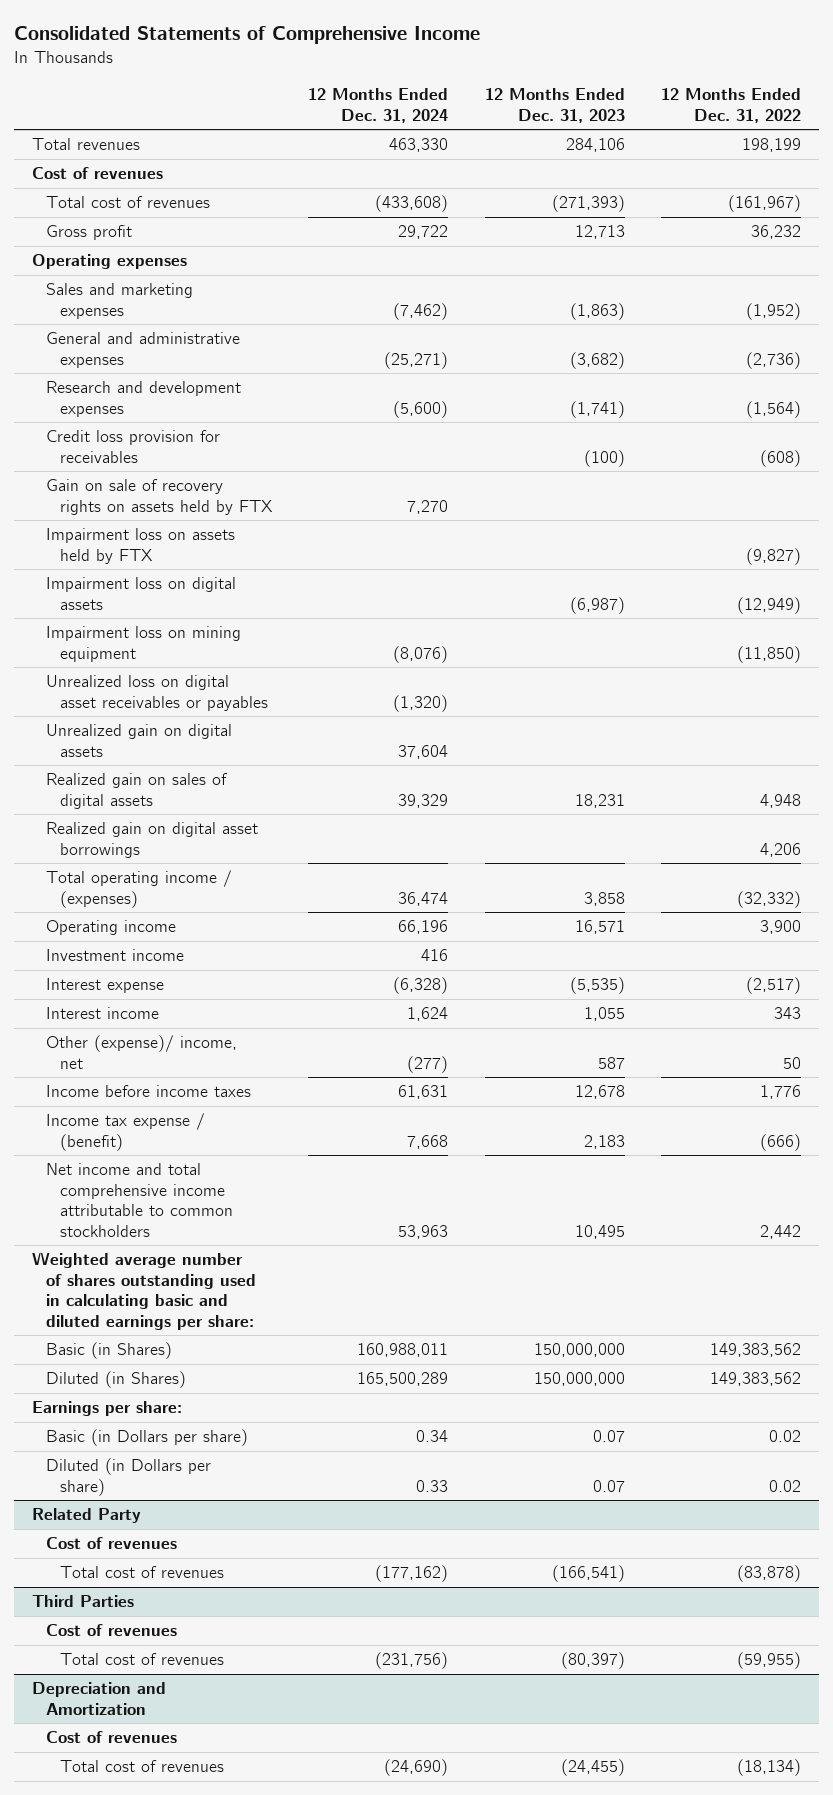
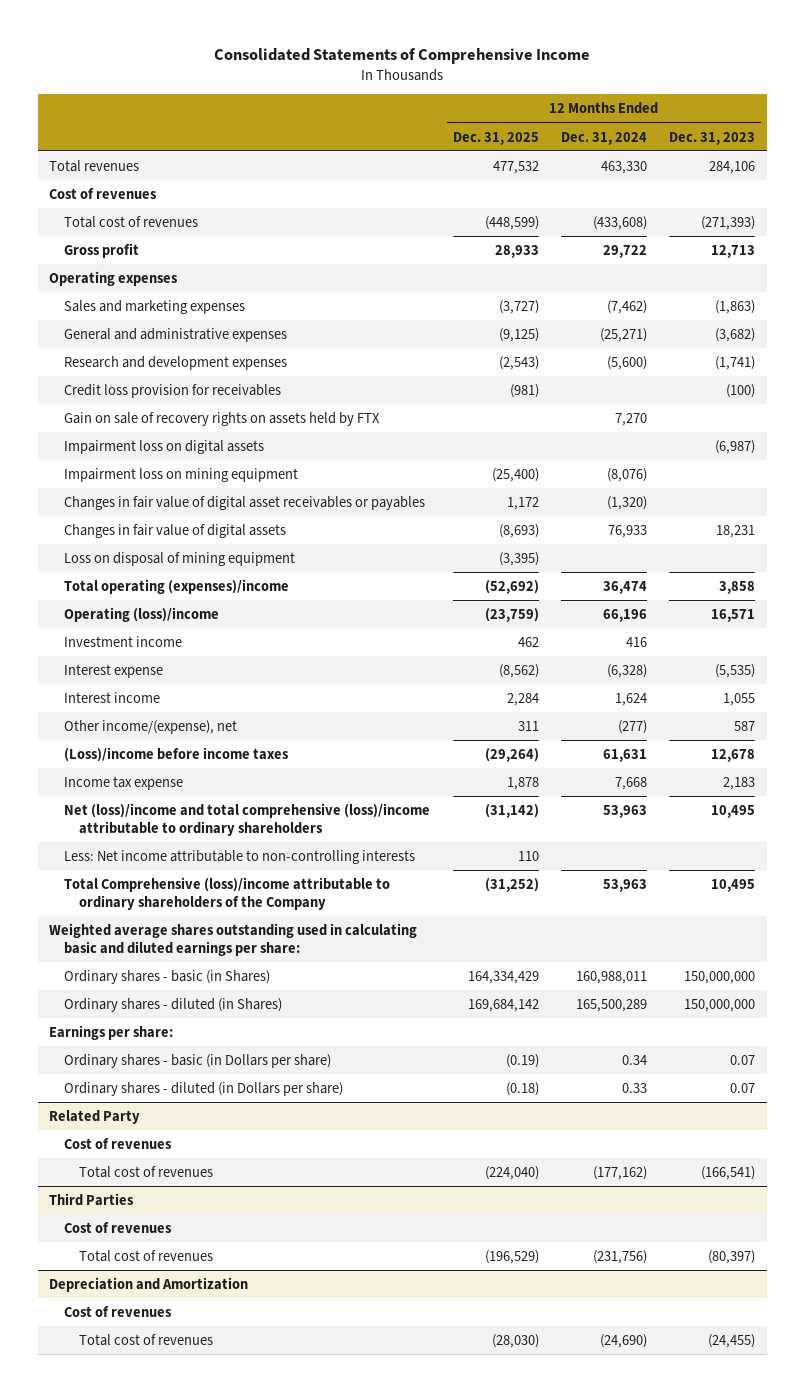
[660,88,801,123] 12 Months Ended Dec. 31, 2022 -> none
none -> [452,131,539,145] Dec. 31, 2025
[46,528,236,564] Impairment loss on assets held by FTX -> none
[46,724,233,757] Unrealized gain on digital assets -> none
[46,773,229,809] Realized gain on sales of digital assets -> none
[46,822,259,858] Realized gain on digital asset borrowings -> none
[46,675,269,711] Unrealized loss on digital asset receivables or payables -> [64,495,426,510] Changes in fair value of digital asset receivables or payables
none -> [64,523,287,538] Changes in fair value of digital assets
none -> [64,551,296,566] Loss on disposal of mining equipment
[46,870,233,908] Total operating income / (expenses) -> [64,578,290,594] Total operating (expenses)/income
[46,920,177,936] Operating income -> [64,606,220,622] Operating (loss)/income
[46,1035,238,1069] Other (expense)/ income, net -> [64,719,238,734] Other income/(expense), net
[46,1085,252,1098] Income before income taxes -> [64,746,290,762] (Loss)/income before income taxes
[46,1113,206,1151] Income tax expense / (benefit) -> [64,775,184,790] Income tax expense
none -> [64,802,431,837] Net (loss)/income and total comprehensive (loss)/income attributable to ordinary shareholders
none -> [64,849,416,864] Less: Net income attributable to non-controlling interests
[46,1163,234,1237] Net income and total comprehensive income attributable to common stockholders -> [64,876,391,911] Total Comprehensive (loss)/income attributable to ordinary shareholders of the Company
[31,1252,257,1330] Weighted average number of shares outstanding used in calculating basic and diluted earnings per share: -> [49,922,418,957] Weighted average shares outstanding used in calculating basic and diluted earnings per share:
[46,1342,173,1360] Basic (in Shares) -> [64,969,271,984] Ordinary shares - basic (in Shares)
[46,1371,187,1389] Diluted (in Shares) -> [64,997,283,1012] Ordinary shares - diluted (in Shares)
[46,1429,249,1447] Basic (in Dollars per share) -> [64,1053,332,1068] Ordinary shares - basic (in Dollars per share)
[46,1458,212,1496] Diluted (in Dollars per share) -> [64,1081,344,1096] Ordinary shares - diluted (in Dollars per share)

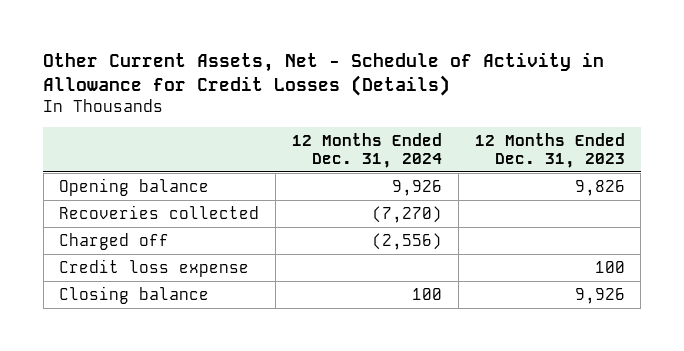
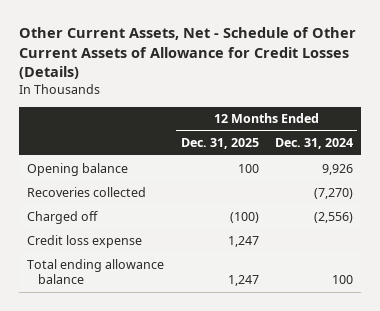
[43,51,605,96] Other Current Assets, Net - Schedule of Activity in Allowance for Credit Losses (Details) -> [18,27,356,80] Other Current Assets, Net - Schedule of Other Current Assets of Allowance for Credit Losses (Details)
[474,132,625,168] 12 Months Ended Dec. 31, 2023 -> none
none -> [180,138,259,150] Dec. 31, 2025
[59,285,210,304] Closing balance -> [27,258,165,284] Total ending allowance balance

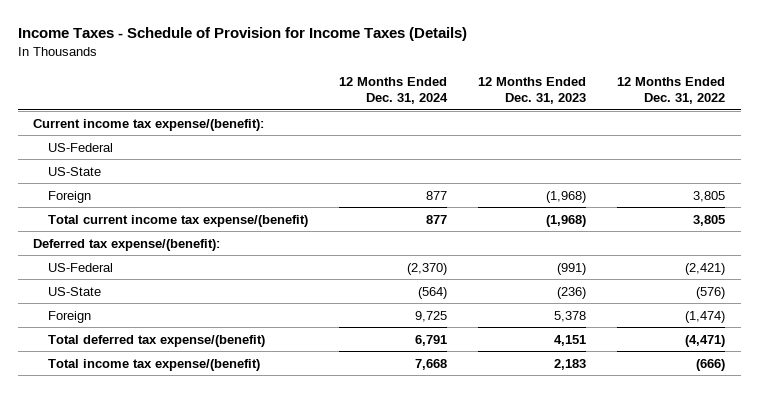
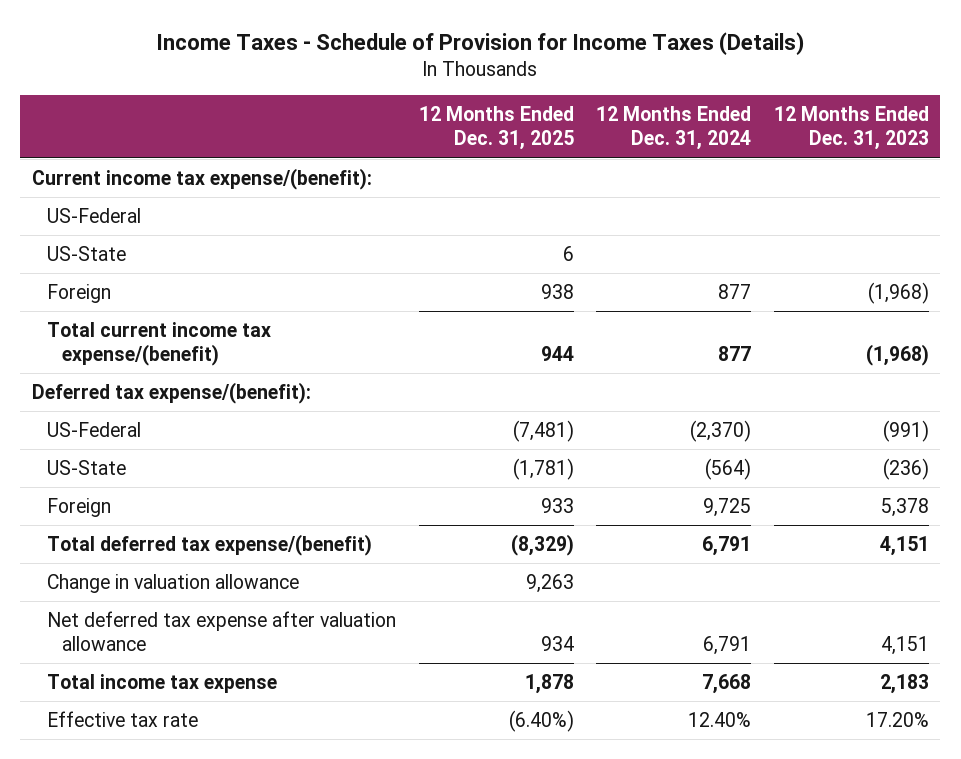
[617,76,726,105] 12 Months Ended Dec. 31, 2022 -> none
none -> [418,106,574,151] 12 Months Ended Dec. 31, 2025
none -> [46,574,299,594] Change in valuation allowance
none -> [46,611,396,651] Net deferred tax expense after valuation allowance
[47,358,260,371] Total income tax expense/(benefit) -> [46,674,277,694] Total income tax expense
none -> [46,711,198,728] Effective tax rate

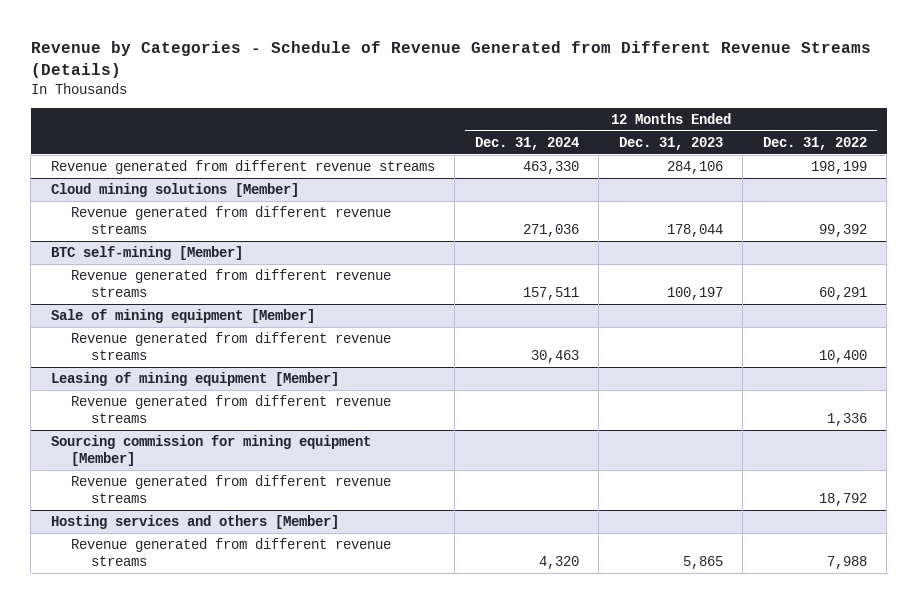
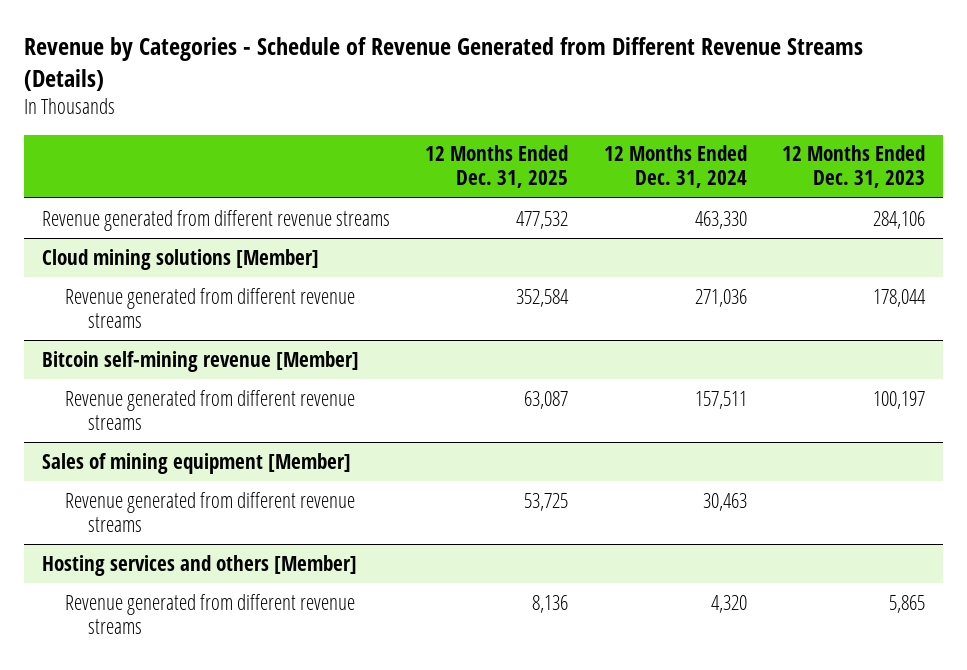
[762,136,867,150] Dec. 31, 2022 -> none
none -> [425,145,569,189] 12 Months Ended Dec. 31, 2025
[50,246,243,261] BTC self-mining [Member] -> [41,350,359,372] Bitcoin self-mining revenue [Member]
[50,309,315,324] Sale of mining equipment [Member] -> [41,452,351,474] Sales of mining equipment [Member]
[50,372,339,387] Leasing of mining equipment [Member] -> none
[70,395,391,423] Revenue generated from different revenue streams -> none
[50,435,371,466] Sourcing commission for mining equipment [Member] -> none
[70,475,391,503] Revenue generated from different revenue streams -> none

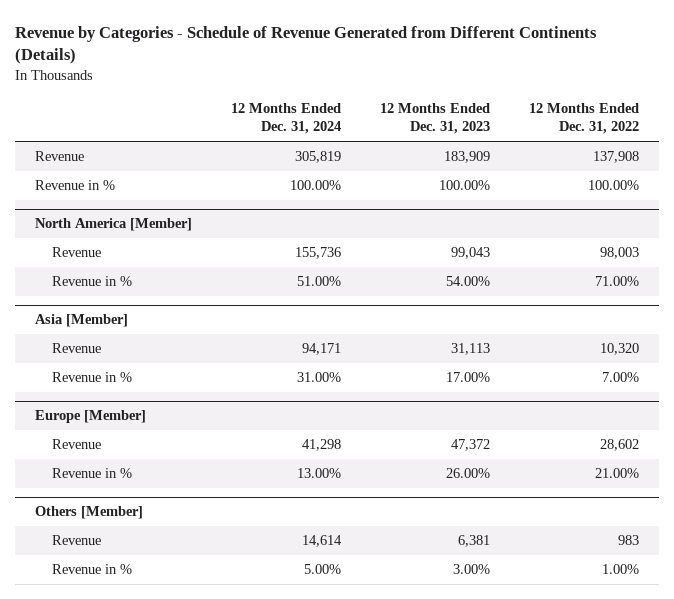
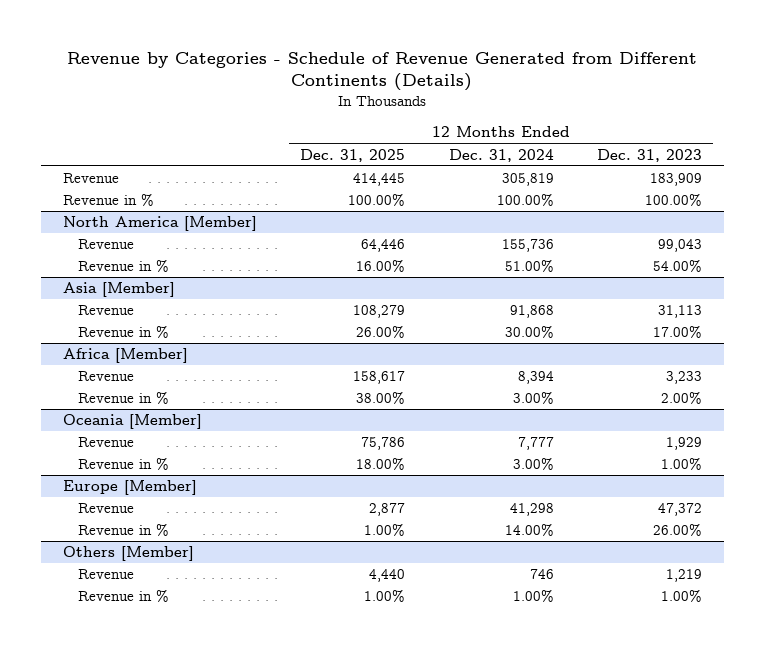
[529,103,640,135] 12 Months Ended Dec. 31, 2022 -> none
none -> [300,148,406,162] Dec. 31, 2025
[301,343,341,356] 94,171 -> [509,305,554,319] 91,868
[296,372,341,383] 31.00% -> [504,325,554,339] 30.00%
none -> [62,348,188,364] Africa [Member]
none -> [78,371,135,382] Revenue
none -> [78,391,170,405] Revenue in %
none -> [62,414,202,430] Oceania [Member]
none -> [78,437,135,448] Revenue
none -> [78,457,170,471] Revenue in %
[296,468,341,479] 13.00% -> [504,523,554,537] 14.00%
[301,535,342,548] 14,614 -> [529,569,554,580] 746
[458,535,491,548] 6,381 -> [666,569,703,583] 1,219
[303,564,341,575] 5.00% -> [512,589,554,603] 1.00%
[453,564,491,575] 3.00% -> [661,589,703,603] 1.00%

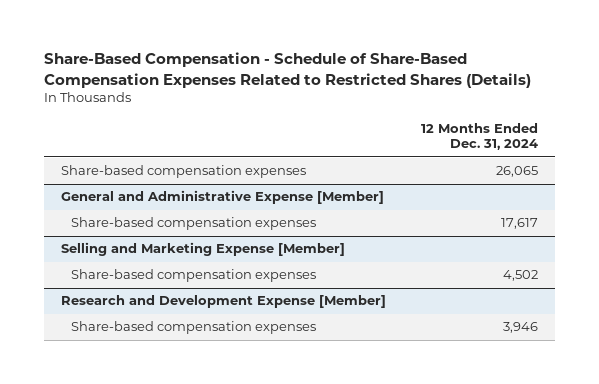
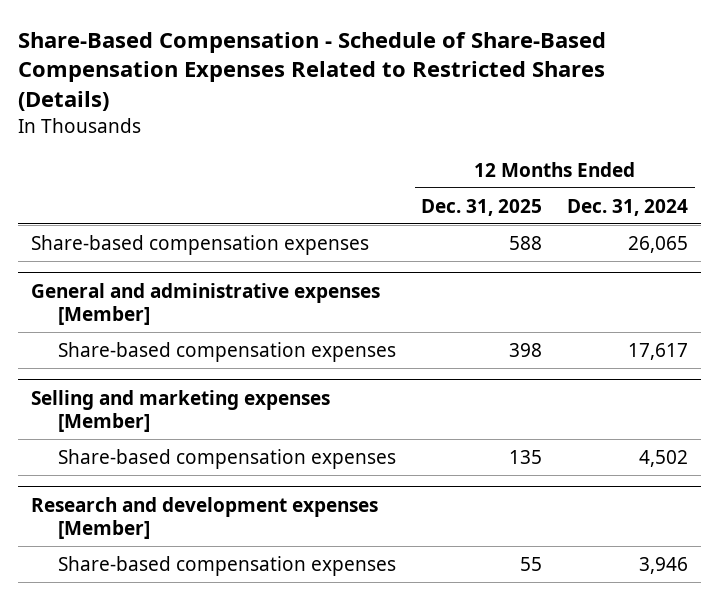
none -> [421,198,543,216] Dec. 31, 2025
[61,190,385,205] General and Administrative Expense [Member] -> [30,282,380,326] General and administrative expenses [Member]
[61,242,346,257] Selling and Marketing Expense [Member] -> [30,389,330,433] Selling and marketing expenses [Member]
[61,295,387,309] Research and Development Expense [Member] -> [30,496,378,540] Research and development expenses [Member]

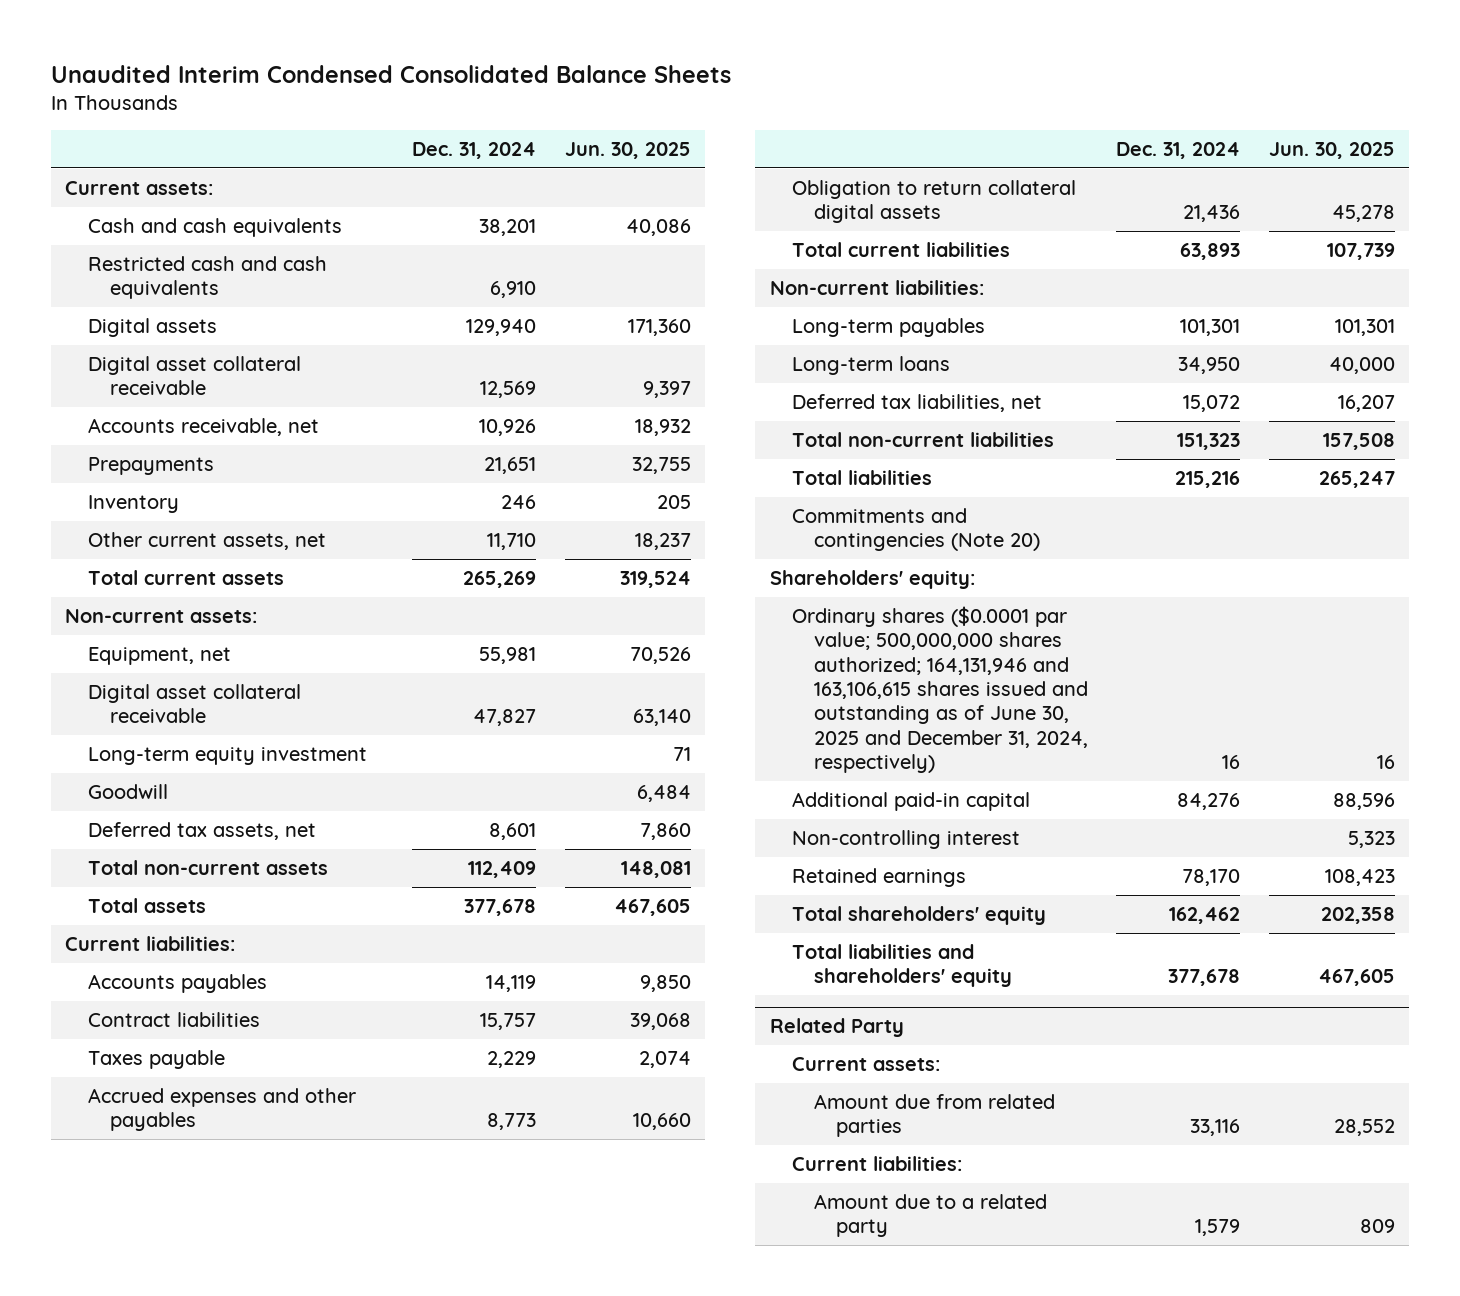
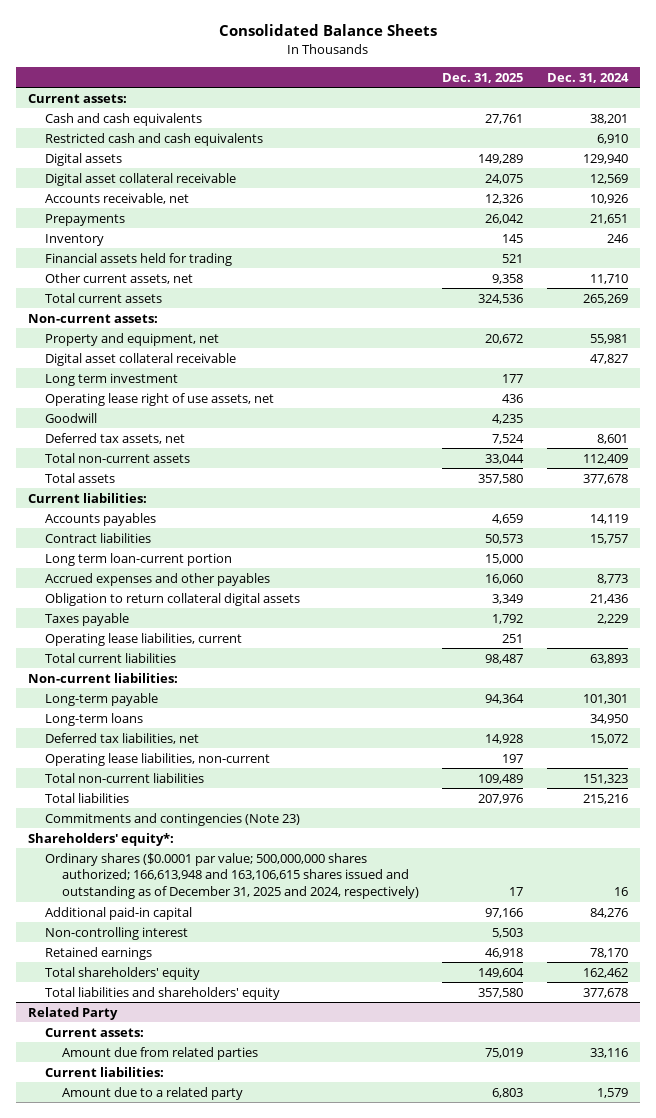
[51,64,732,83] Unaudited Interim Condensed Consolidated Balance Sheets -> [219,24,438,37] Consolidated Balance Sheets
[564,142,691,160] Jun. 30, 2025 -> none
none -> [442,72,524,83] Dec. 31, 2025
none -> [44,252,232,266] Financial assets held for trading
[87,647,231,666] Equipment, net -> [44,332,219,346] Property and equipment, net
[87,747,367,766] Long-term equity investment -> [44,372,178,386] Long term investment
none -> [44,392,274,406] Operating lease right of use assets, net
none -> [44,552,232,566] Long term loan-current portion
[87,1050,225,1070] Taxes payable -> [44,612,129,626] Taxes payable
none -> [44,632,242,646] Operating lease liabilities, current
[791,318,985,338] Long-term payables -> [44,692,158,706] Long-term payable
none -> [44,752,270,766] Operating lease liabilities, non-current
[791,508,1041,552] Commitments and contingencies (Note 20) -> [44,812,300,826] Commitments and contingencies (Note 23)
[769,570,975,590] Shareholders' equity: -> [27,832,174,846] Shareholders' equity*:
[791,606,1089,773] Ordinary shares ($0.0001 par value; 500,000,000 shares authorized; 164,131,946 and 163,106,615 shares issued and outstanding as of June 30, 2025 and December 31, 2024, respectively) -> [44,852,419,899] Ordinary shares ($0.0001 par value; 500,000,000 shares authorized; 166,613,948 and 163,106,615 shares issued and outstanding as of December 31, 2025 and 2024, respectively)

